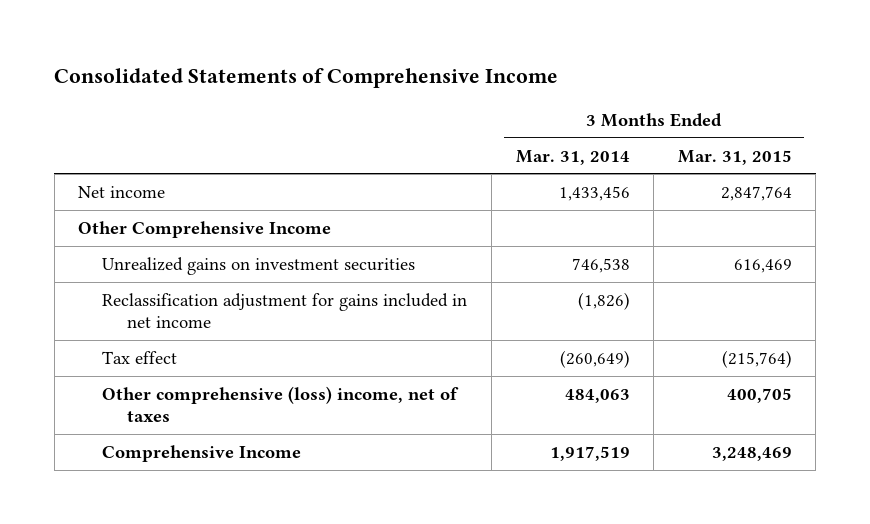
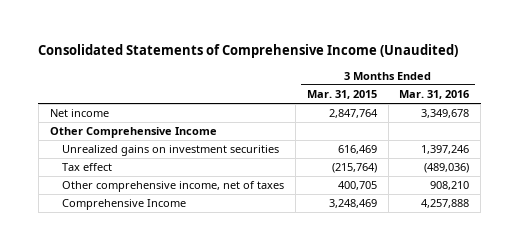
[54,68,559,89] Consolidated Statements of Comprehensive Income -> [38,44,459,59] Consolidated Statements of Comprehensive Income (Unaudited)
[515,149,630,165] Mar. 31, 2014 -> none
none -> [399,90,470,100] Mar. 31, 2016
[102,292,468,329] Reclassification adjustment for gains included in net income -> none
[102,385,460,423] Other comprehensive (loss) income, net of taxes -> [61,181,284,193] Other comprehensive income, net of taxes

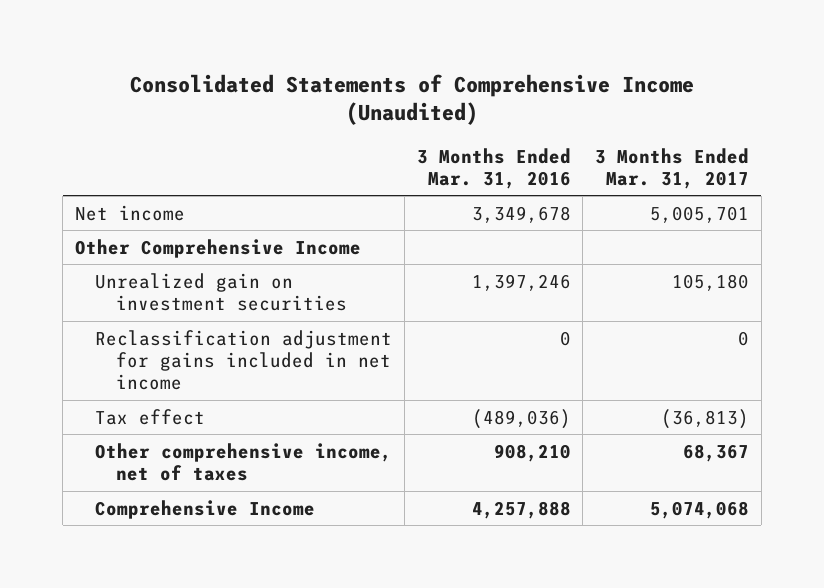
[306,90,377,100] Mar. 31, 2015 -> none
none -> [595,147,750,189] 3 Months Ended Mar. 31, 2017
[61,145,279,157] Unrealized gains on investment securities -> [95,272,347,311] Unrealized gain on investment securities
none -> [95,329,393,390] Reclassification adjustment for gains included in net income

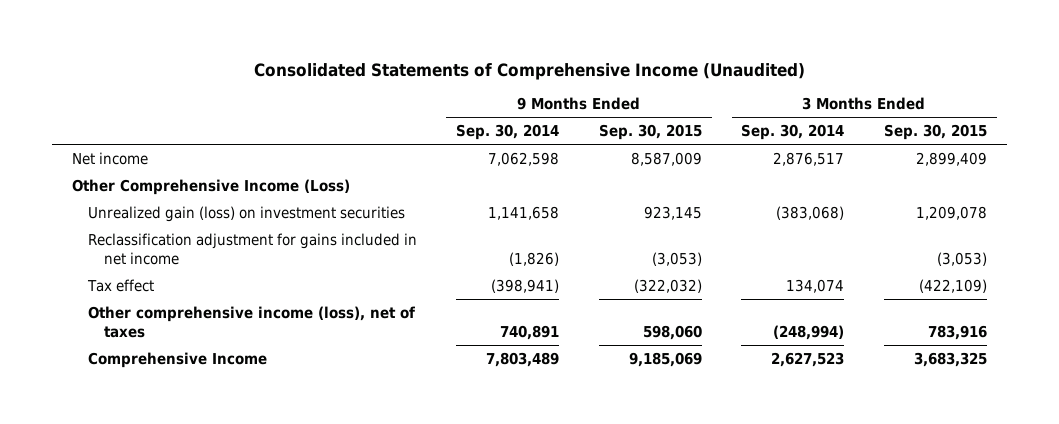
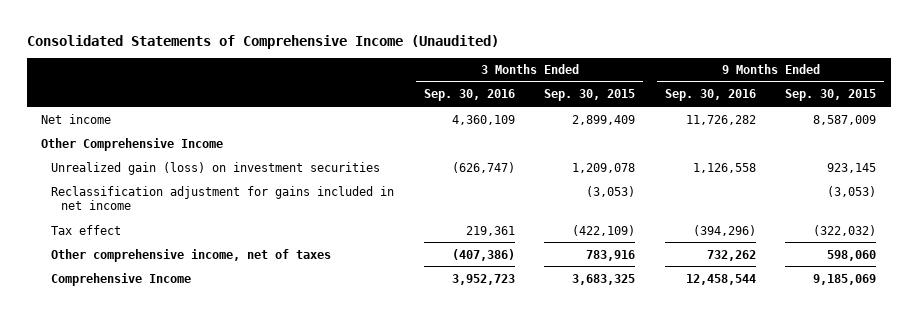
[456,124,560,141] Sep. 30, 2014 -> none
[741,124,845,141] Sep. 30, 2014 -> none
none -> [423,89,515,102] Sep. 30, 2016
none -> [664,89,756,102] Sep. 30, 2016
[72,178,351,195] Other Comprehensive Income (Loss) -> [41,137,224,151] Other Comprehensive Income
[87,305,415,338] Other comprehensive income (loss), net of taxes -> [51,248,332,262] Other comprehensive income, net of taxes

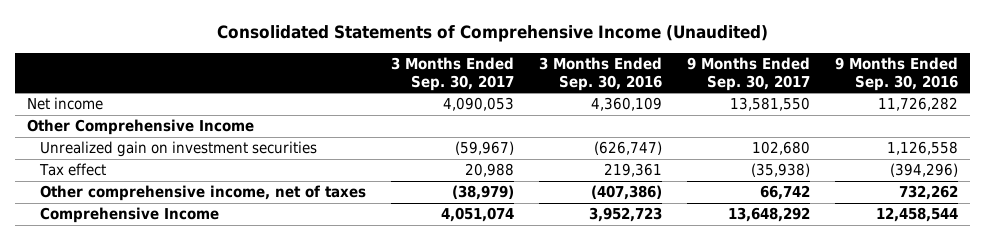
[544,89,636,102] Sep. 30, 2015 -> none
[785,89,877,102] Sep. 30, 2015 -> none
none -> [390,57,514,91] 3 Months Ended Sep. 30, 2017
none -> [686,57,810,91] 9 Months Ended Sep. 30, 2017
[51,185,395,211] Reclassification adjustment for gains included in net income -> none
[51,161,381,175] Unrealized gain (loss) on investment securities -> [39,141,317,158] Unrealized gain on investment securities

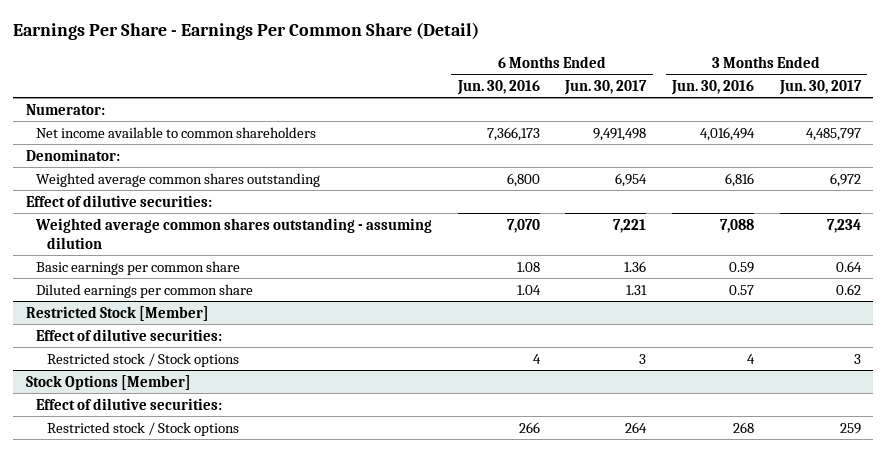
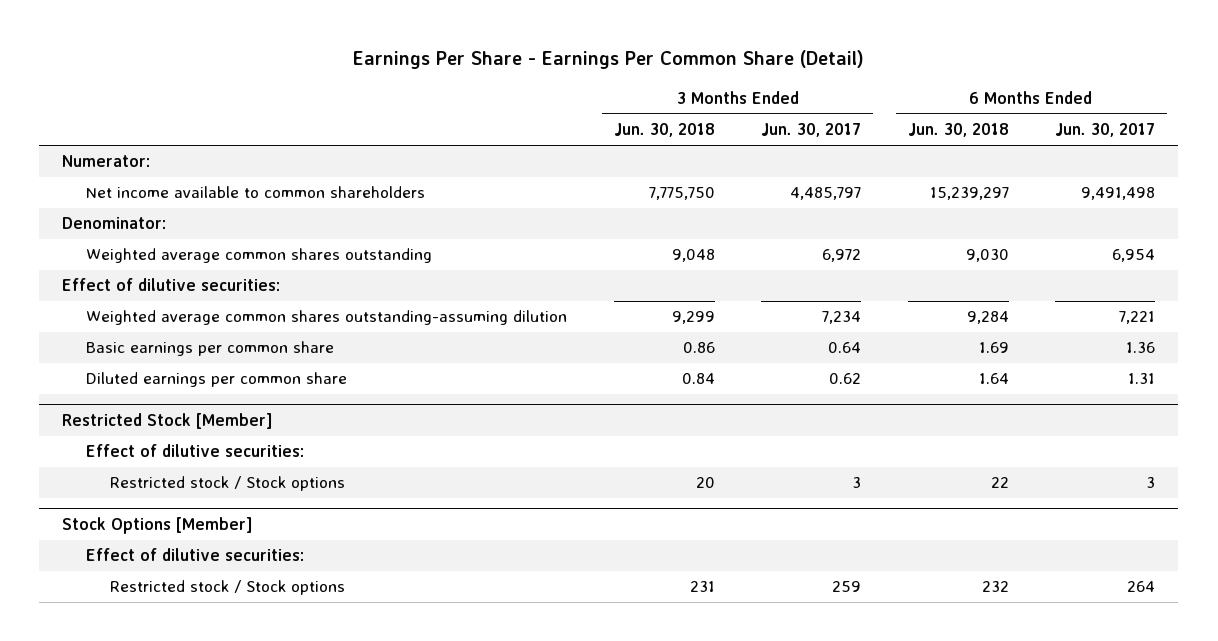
[456,79,540,95] Jun. 30, 2016 -> none
[671,79,755,95] Jun. 30, 2016 -> none
none -> [613,123,715,138] Jun. 30, 2018
none -> [907,123,1009,138] Jun. 30, 2018
[35,217,433,249] Weighted average common shares outstanding - assuming dilution -> [86,310,568,326] Weighted average common shares outstanding-assuming dilution

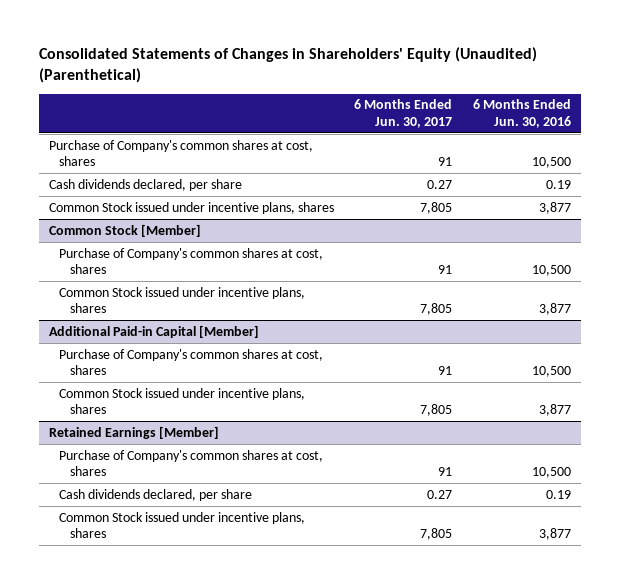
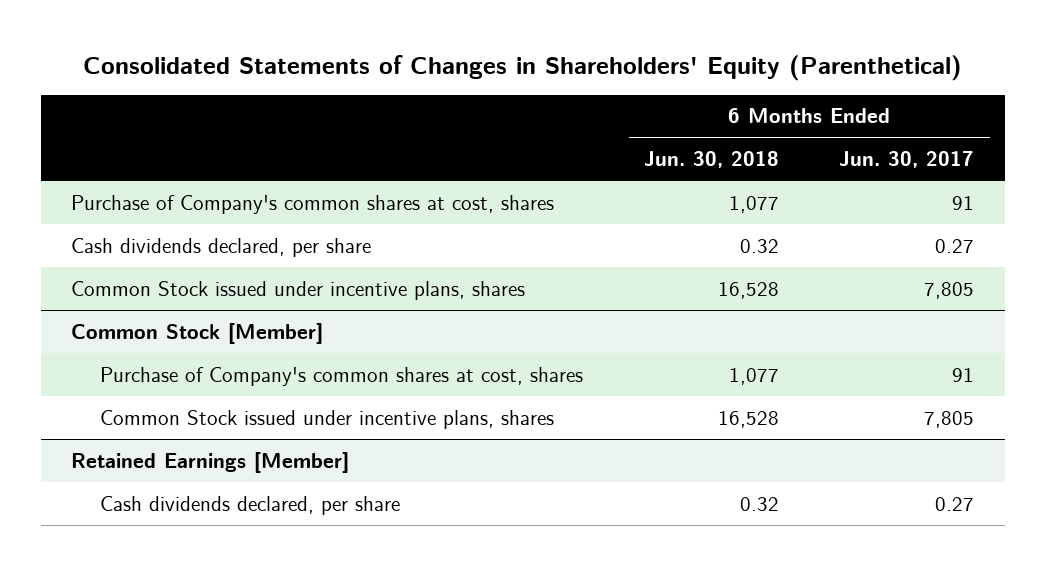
[38,47,537,84] Consolidated Statements of Changes in Shareholders' Equity (Unaudited) (Parenthetical) -> [82,54,962,81] Consolidated Statements of Changes in Shareholders' Equity (Parenthetical)
[472,99,571,128] 6 Months Ended Jun. 30, 2016 -> none
none -> [643,151,779,169] Jun. 30, 2018
[48,324,259,338] Additional Paid-in Capital [Member] -> none
[59,348,324,376] Purchase of Company's common shares at cost, shares -> none
[59,387,306,415] Common Stock issued under incentive plans, shares -> none
[59,449,324,477] Purchase of Company's common shares at cost, shares -> none
[59,511,306,539] Common Stock issued under incentive plans, shares -> none

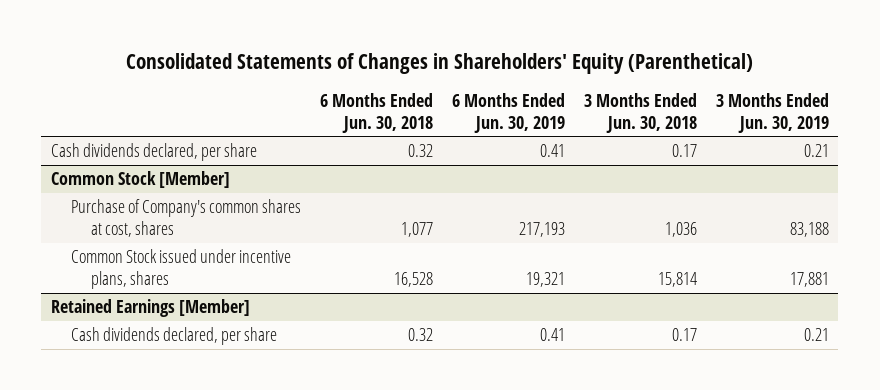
[839,151,975,169] Jun. 30, 2017 -> none
none -> [451,92,565,133] 6 Months Ended Jun. 30, 2019
none -> [583,92,697,133] 3 Months Ended Jun. 30, 2018
none -> [715,92,829,133] 3 Months Ended Jun. 30, 2019
[70,194,554,214] Purchase of Company's common shares at cost, shares -> none
[70,280,525,300] Common Stock issued under incentive plans, shares -> none

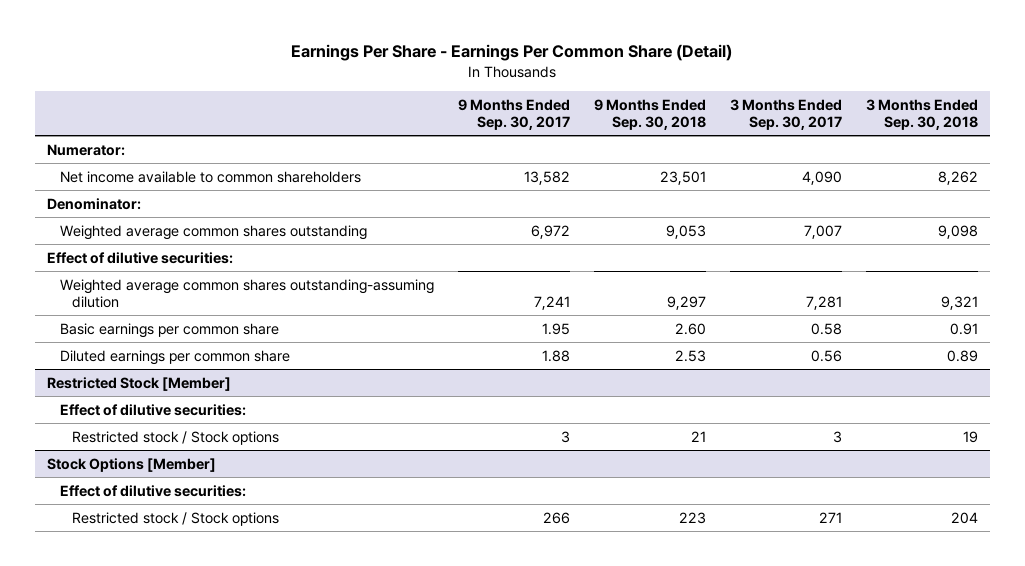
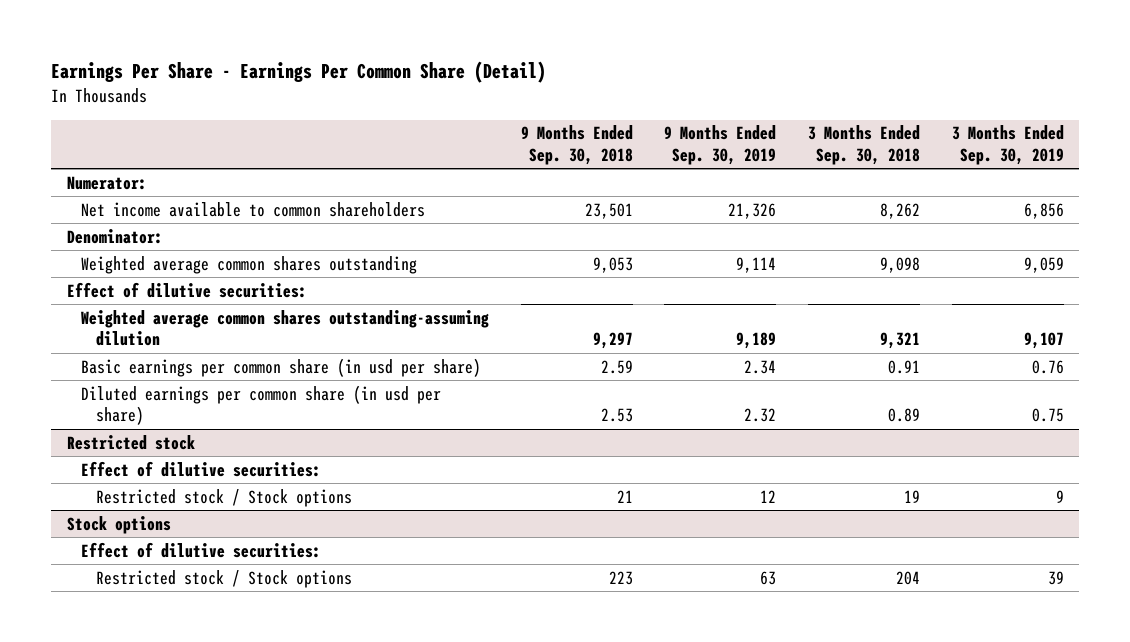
[457,98,570,130] 9 Months Ended Sep. 30, 2017 -> none
[729,98,842,130] 3 Months Ended Sep. 30, 2017 -> none
none -> [664,125,777,166] 9 Months Ended Sep. 30, 2019
none -> [951,125,1064,166] 3 Months Ended Sep. 30, 2019
[59,322,279,338] Basic earnings per common share -> [81,357,482,377] Basic earnings per common share (in usd per share)
[674,322,706,335] 2.60 -> [600,359,633,374] 2.59
[59,349,290,365] Diluted earnings per common share -> [81,384,442,426] Diluted earnings per common share (in usd per share)
[46,376,231,391] Restricted Stock [Member] -> [66,434,195,450] Restricted stock
[46,457,216,472] Stock Options [Member] -> [66,515,171,534] Stock options

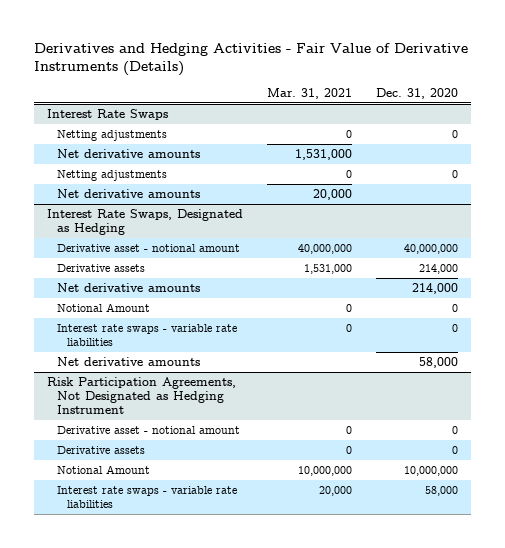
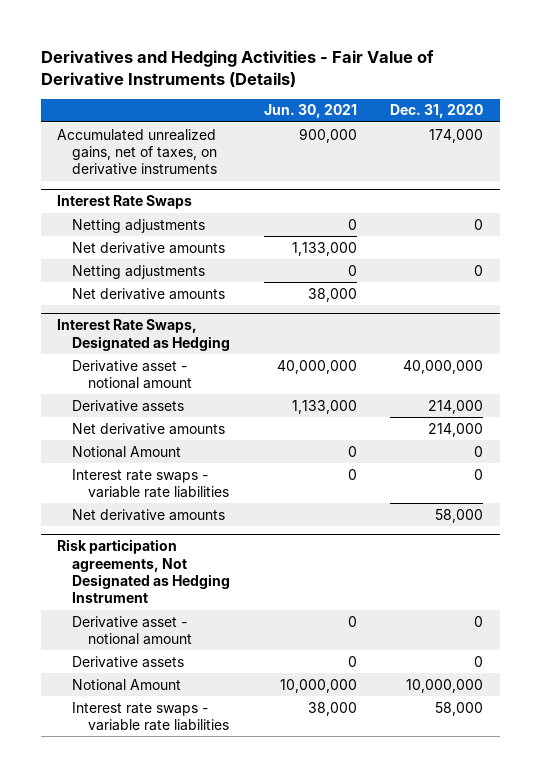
[267,88,353,100] Mar. 31, 2021 -> none
none -> [263,104,357,119] Jun. 30, 2021
none -> [57,128,218,176] Accumulated unrealized gains, net of taxes, on derivative instruments
[46,377,236,414] Risk Participation Agreements, Not Designated as Hedging Instrument -> [57,539,231,604] Risk participation agreements, Not Designated as Hedging Instrument

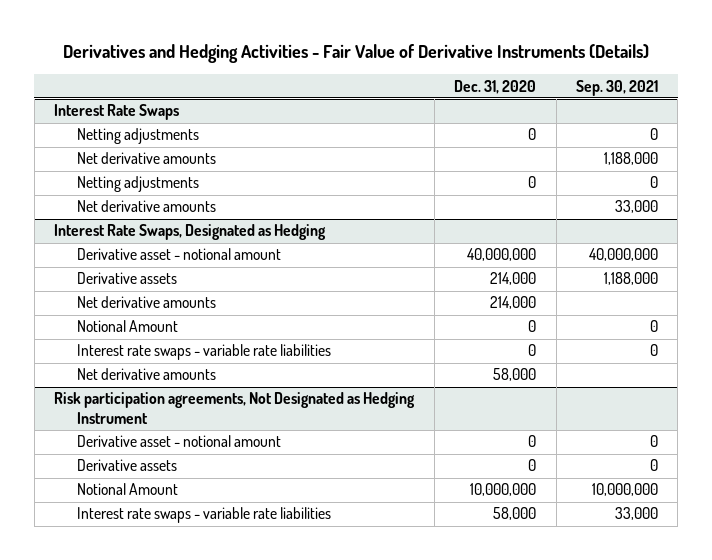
[263,104,357,119] Jun. 30, 2021 -> none
none -> [575,79,658,96] Sep. 30, 2021
[57,128,218,176] Accumulated unrealized gains, net of taxes, on derivative instruments -> none

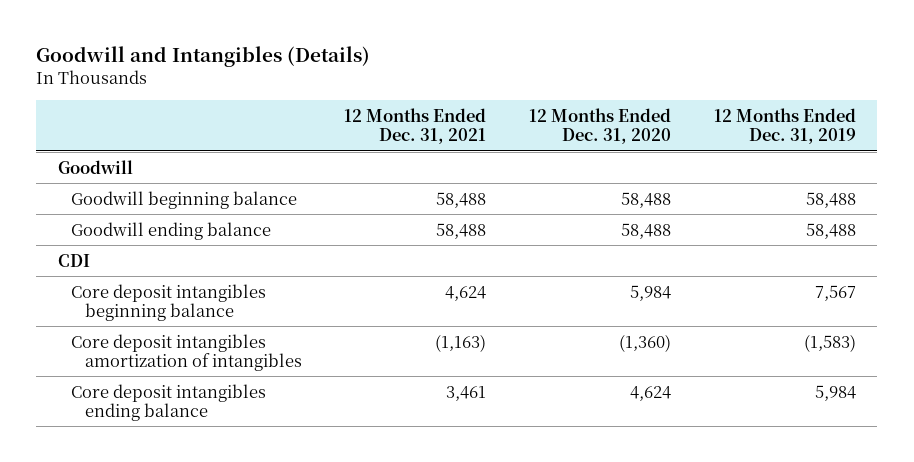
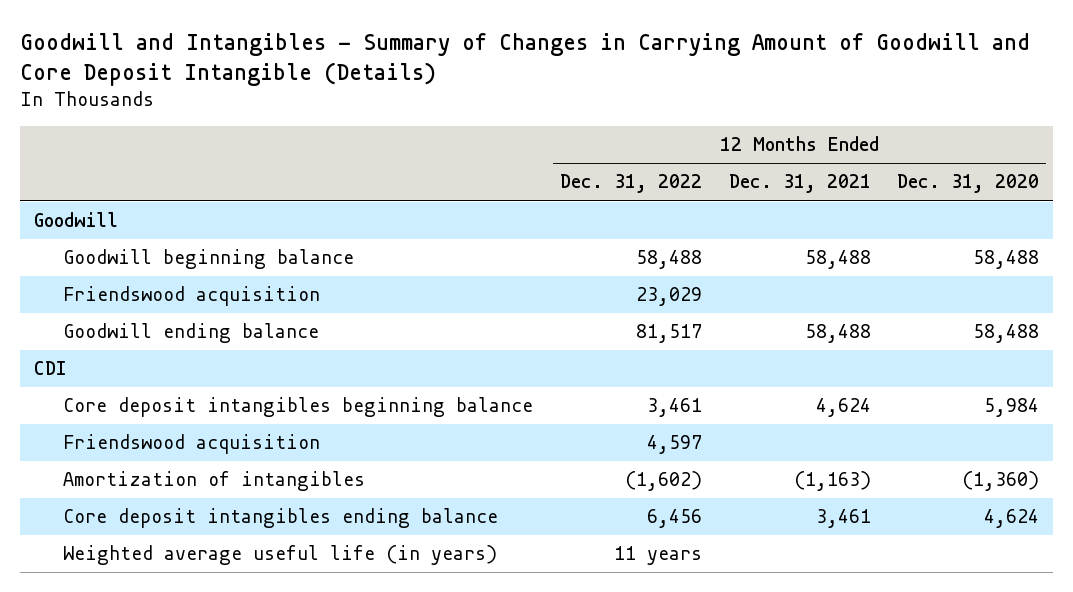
[36,45,371,67] Goodwill and Intangibles (Details) -> [20,33,1031,87] Goodwill and Intangibles - Summary of Changes in Carrying Amount of Goodwill and Core Deposit Intangible (Details)
[713,107,856,145] 12 Months Ended Dec. 31, 2019 -> none
none -> [559,174,702,194] Dec. 31, 2022
none -> [62,286,320,307] Friendswood acquisition
none -> [62,434,320,455] Friendswood acquisition
[71,333,302,371] Core deposit intangibles amortization of intangibles -> [62,471,365,492] Amortization of intangibles
none -> [62,545,497,566] Weighted average useful life (in years)

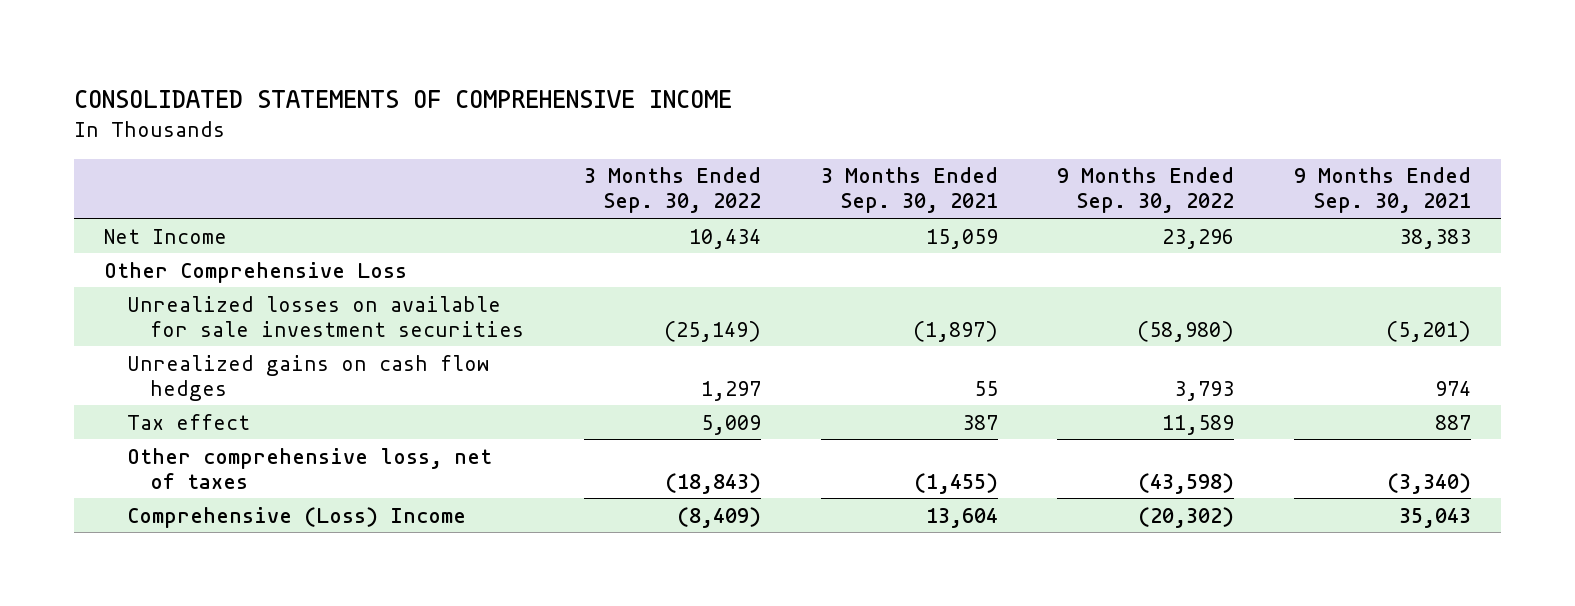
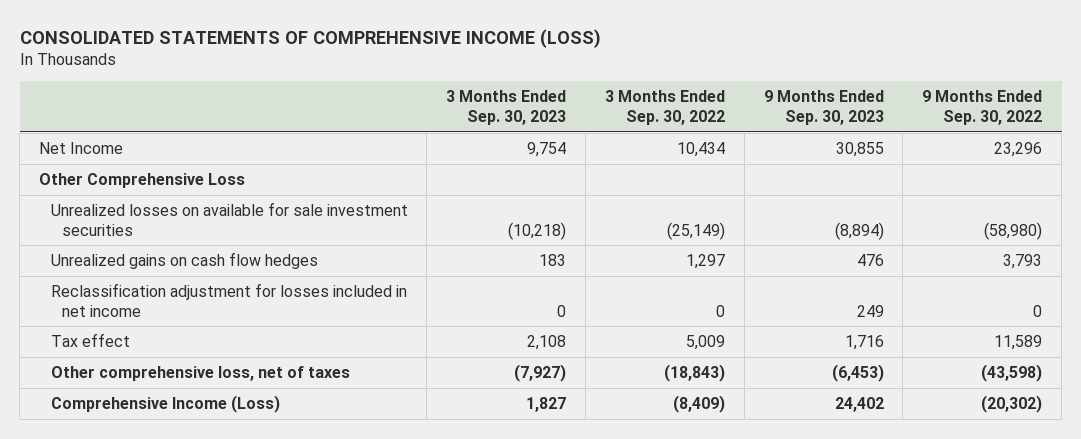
[73,89,732,108] CONSOLIDATED STATEMENTS OF COMPREHENSIVE INCOME -> [19,29,601,49] CONSOLIDATED STATEMENTS OF COMPREHENSIVE INCOME (LOSS)
[820,167,998,214] 3 Months Ended Sep. 30, 2021 -> none
[1293,167,1471,214] 9 Months Ended Sep. 30, 2021 -> none
none -> [446,90,567,125] 3 Months Ended Sep. 30, 2023
none -> [763,90,884,125] 9 Months Ended Sep. 30, 2023
none -> [50,283,407,317] Reclassification adjustment for losses included in net income
[127,506,467,528] Comprehensive (Loss) Income -> [50,395,280,414] Comprehensive Income (Loss)

